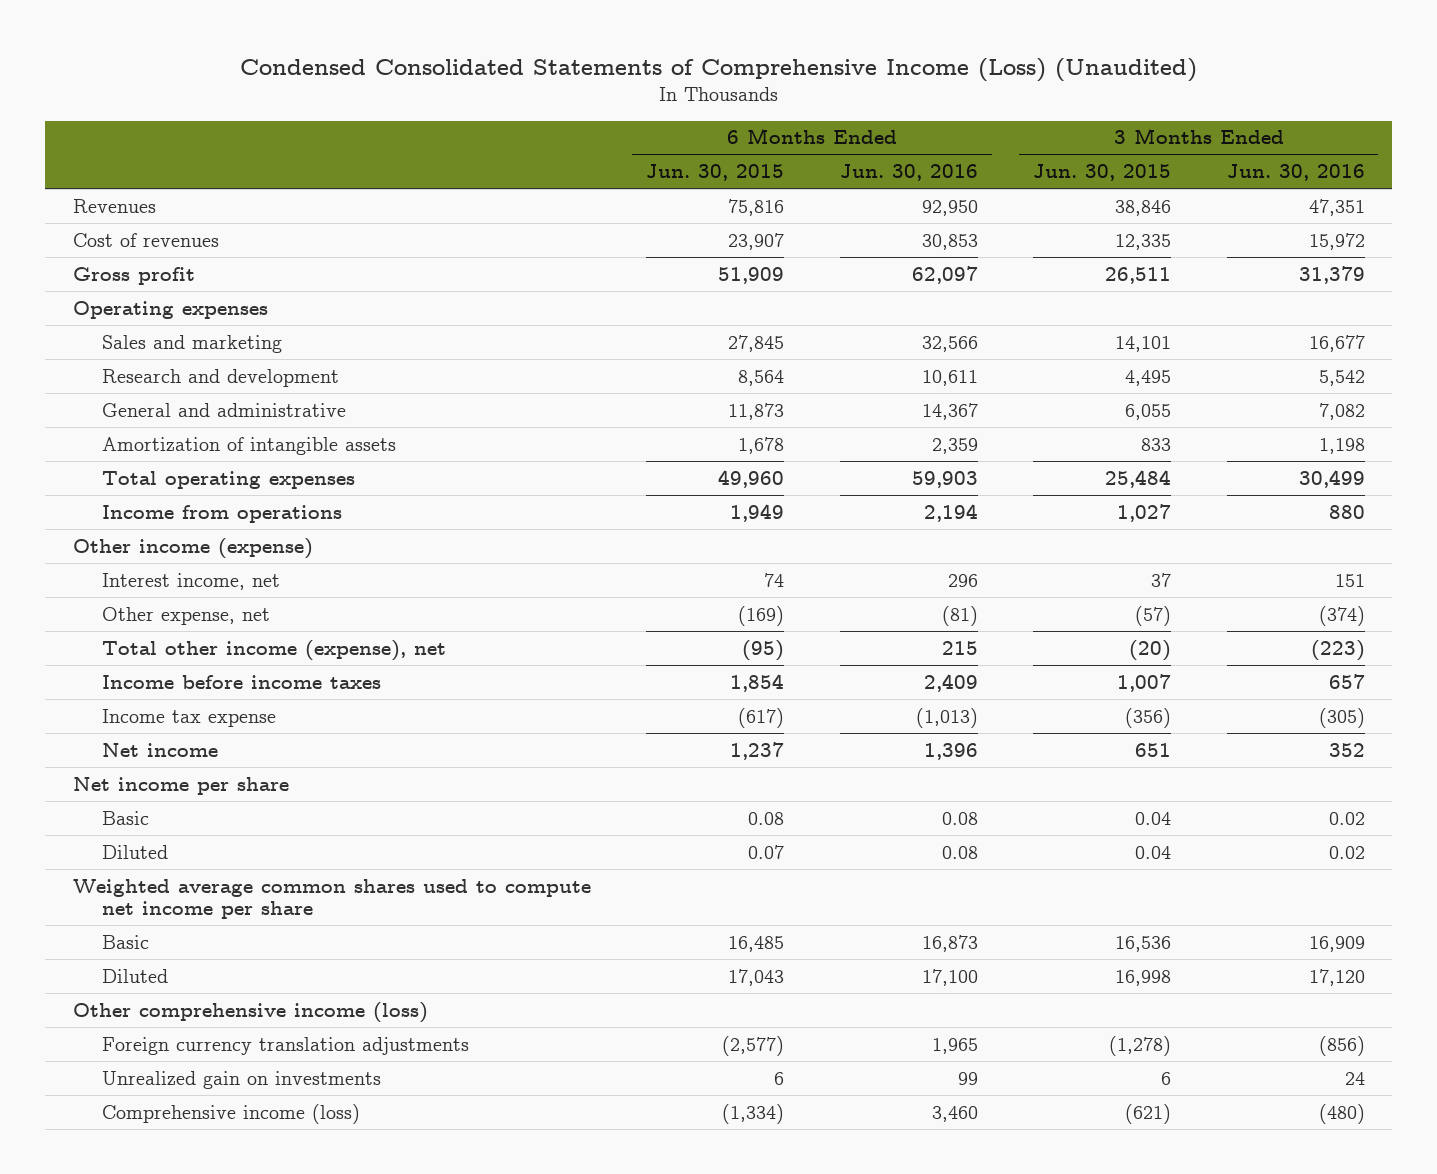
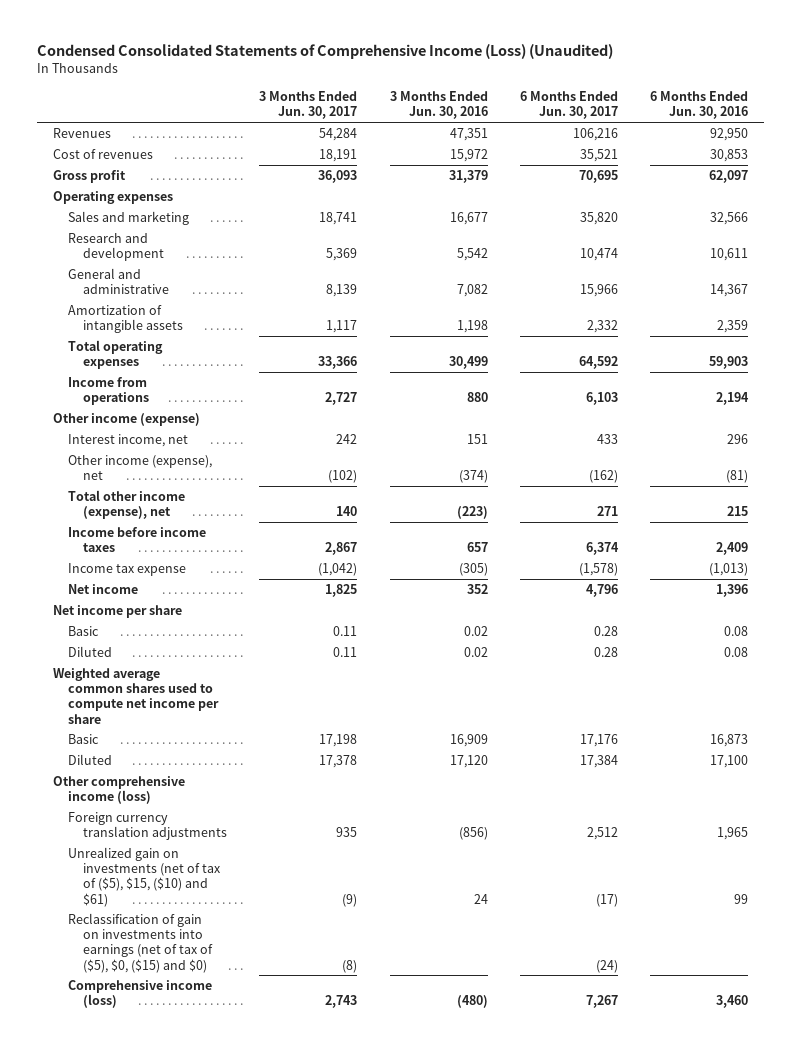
[646,164,785,182] Jun. 30, 2015 -> none
[1033,164,1172,182] Jun. 30, 2015 -> none
none -> [259,91,358,120] 3 Months Ended Jun. 30, 2017
none -> [520,91,619,120] 6 Months Ended Jun. 30, 2017
[102,606,271,625] Other expense, net -> [68,455,213,481] Other income (expense), net
[102,1070,382,1089] Unrealized gain on investments -> [68,847,222,907] Unrealized gain on investments (net of tax of ($5), $15, ($10) and $61)
none -> [68,913,214,973] Reclassification of gain on investments into earnings (net of tax of ($5), $0, ($15) and $0)

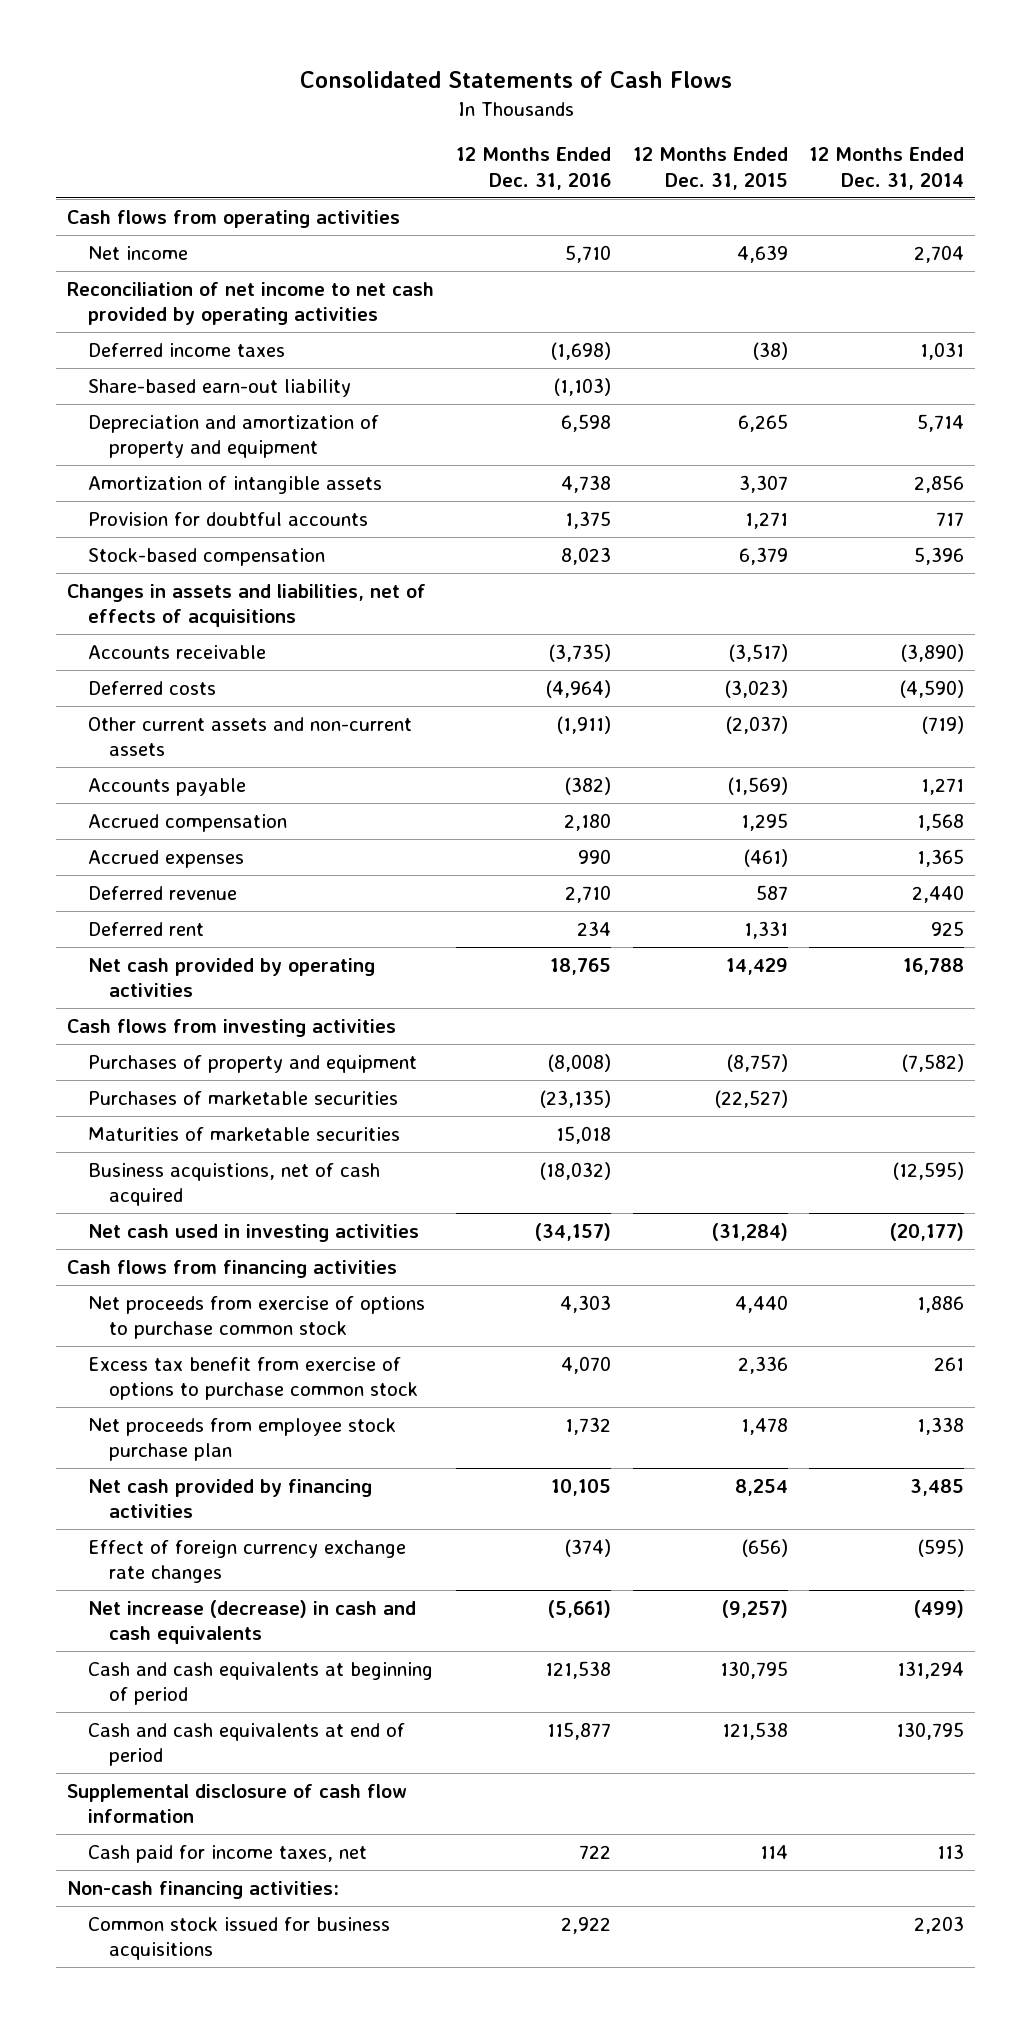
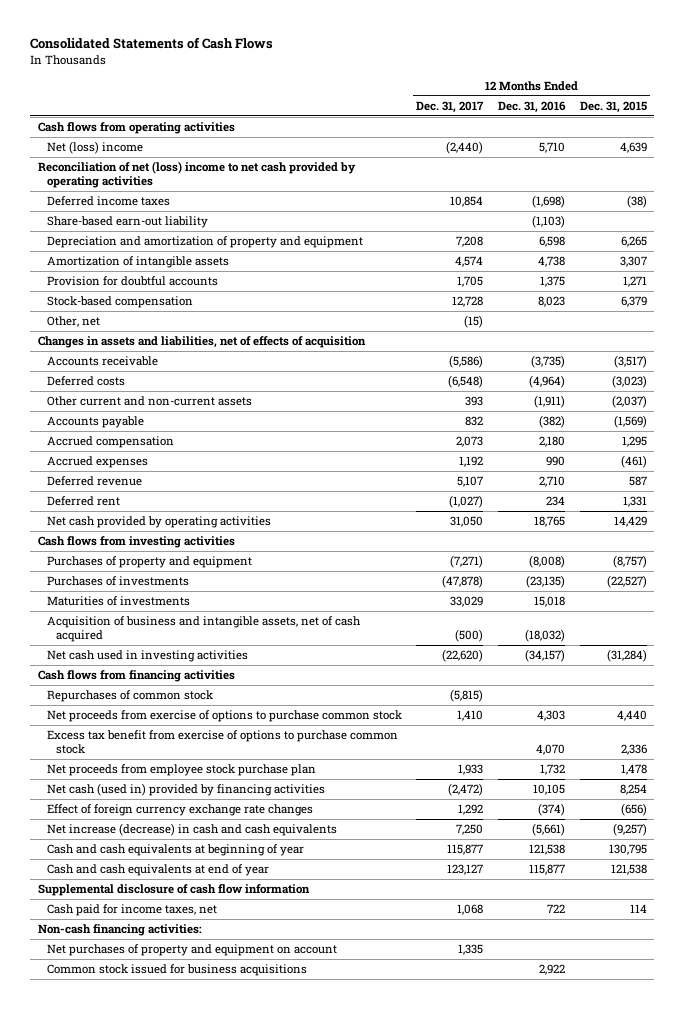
[809,147,965,191] 12 Months Ended Dec. 31, 2014 -> none
none -> [416,100,485,113] Dec. 31, 2017
[87,245,188,260] Net income -> [46,141,143,155] Net (loss) income
[66,281,434,326] Reconciliation of net income to net cash provided by operating activities -> [37,161,356,188] Reconciliation of net (loss) income to net cash provided by operating activities
none -> [46,316,100,328] Other, net
[66,583,426,628] Changes in assets and liabilities, net of effects of acquisitions -> [37,336,366,349] Changes in assets and liabilities, net of effects of acquisition
[87,716,412,757] Other current assets and non-current assets -> [46,396,252,407] Other current and non-current assets
[87,1090,398,1105] Purchases of marketable securities -> [46,576,189,587] Purchases of investments
[87,1126,400,1141] Maturities of marketable securities -> [46,596,190,607] Maturities of investments
[87,1162,380,1207] Business acquistions, net of cash acquired -> [46,616,361,642] Acquisition of business and intangible assets, net of cash acquired
none -> [46,690,213,703] Repurchases of common stock
[87,1478,372,1519] Net cash provided by financing activities -> [46,783,325,797] Net cash (used in) provided by financing activities
[87,1661,433,1706] Cash and cash equivalents at beginning of period -> [46,844,304,857] Cash and cash equivalents at beginning of year
[87,1722,405,1767] Cash and cash equivalents at end of period -> [46,864,269,877] Cash and cash equivalents at end of year
none -> [46,944,337,957] Net purchases of property and equipment on account

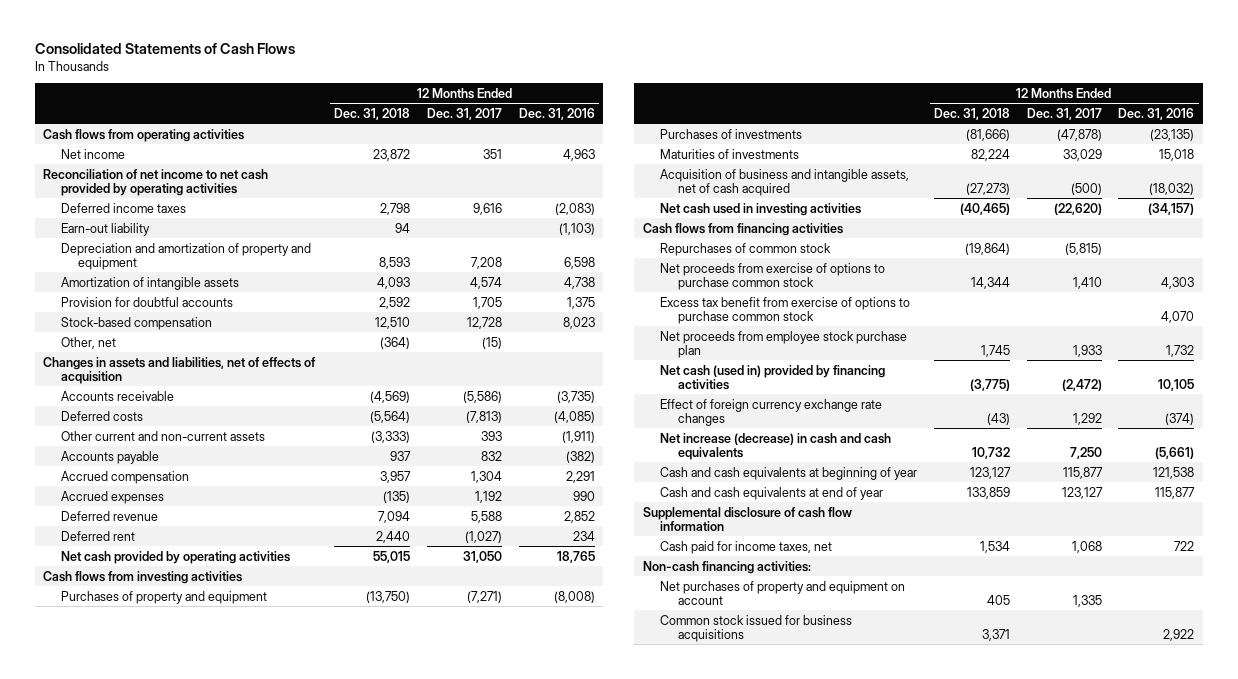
[579,100,647,113] Dec. 31, 2015 -> none
none -> [334,107,411,120] Dec. 31, 2018
[46,141,143,155] Net (loss) income -> [60,148,125,159] Net income
[446,141,484,155] (2,440) -> [483,148,503,159] 351
[539,142,566,154] 5,710 -> [562,148,595,161] 4,963
[37,161,356,188] Reconciliation of net (loss) income to net cash provided by operating activities -> [43,168,269,196] Reconciliation of net income to net cash provided by operating activities
[450,196,484,208] 10,854 -> [473,202,503,215] 9,616
[532,195,566,209] (1,698) -> [554,202,595,215] (2,083)
[46,216,208,229] Share-based earn-out liability -> [60,222,150,236] Earn-out liability
[448,375,484,389] (6,548) -> [466,410,503,423] (7,813)
[529,375,566,389] (4,964) -> [553,410,595,423] (4,085)
[456,436,484,448] 2,073 -> [471,470,503,483] 1,304
[539,436,566,448] 2,180 -> [565,470,595,483] 2,291
[457,476,484,488] 5,107 -> [471,510,503,523] 5,588
[539,476,566,488] 2,710 -> [563,510,595,523] 2,852

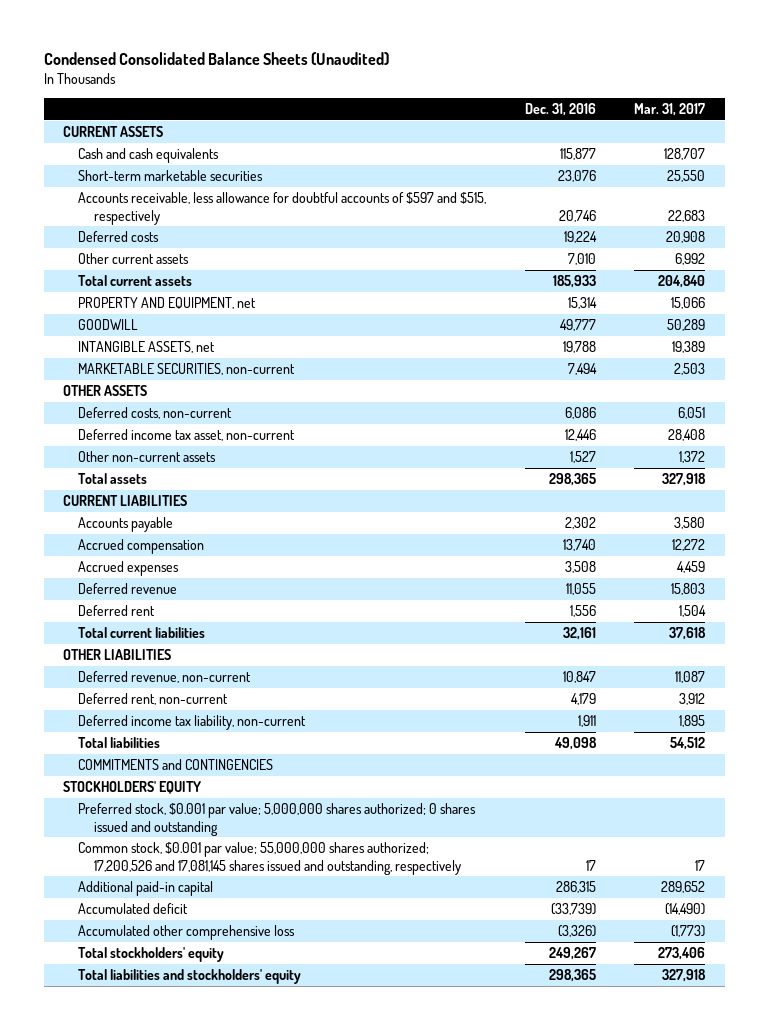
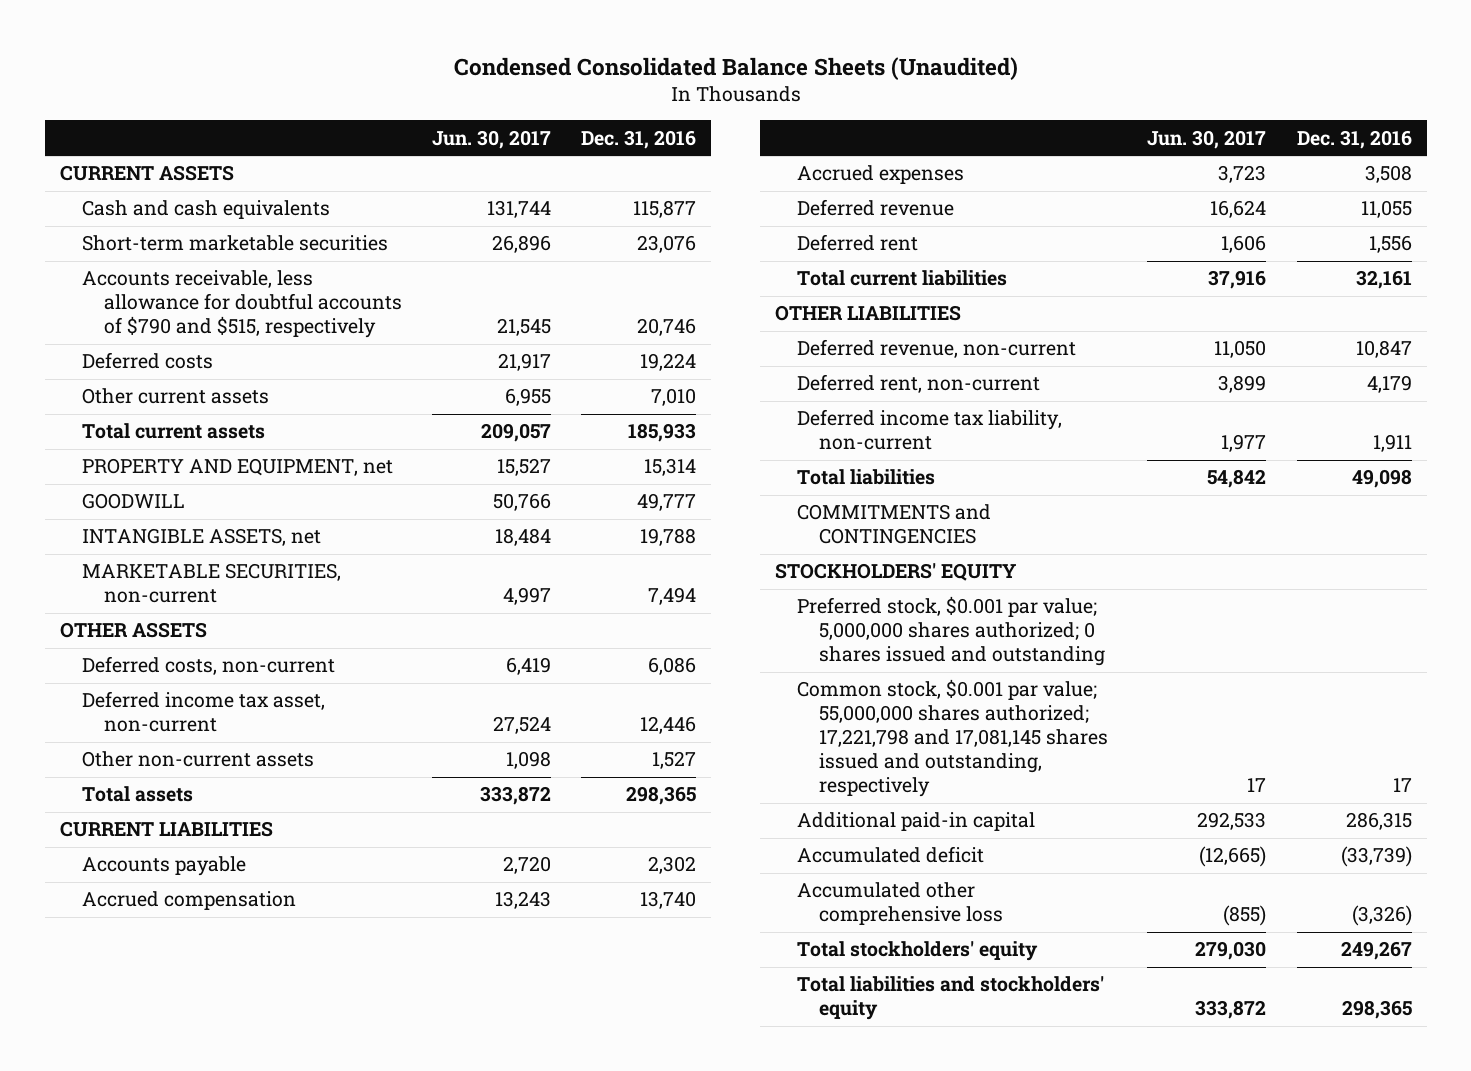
[634,102,706,116] Mar. 31, 2017 -> none
none -> [432,129,552,149] Jun. 30, 2017
[78,191,487,225] Accounts receivable, less allowance for doubtful accounts of $597 and $515, respectively -> [81,270,403,339] Accounts receivable, less allowance for doubtful accounts of $790 and $515, respectively
[78,841,461,875] Common stock, $0.001 par value; 55,000,000 shares authorized; 17,200,526 and 17,081,145 shares issued and outstanding, respectively -> [797,679,1109,798] Common stock, $0.001 par value; 55,000,000 shares authorized; 17,221,798 and 17,081,145 shares issued and outstanding, respectively

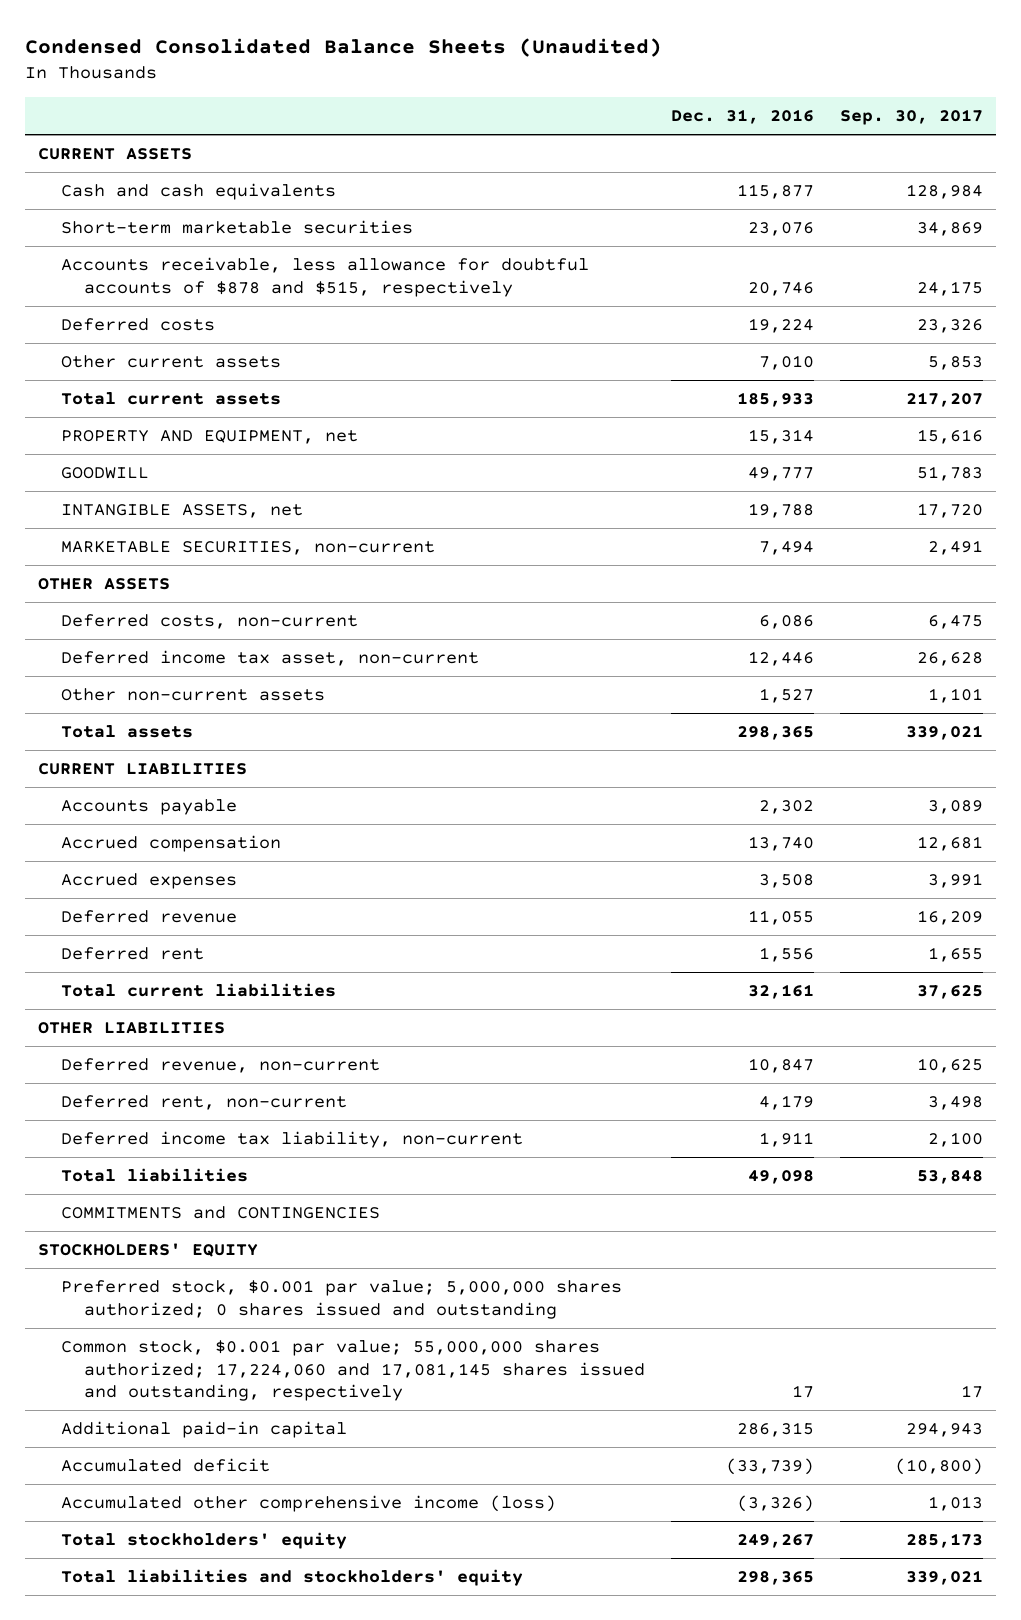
[432,129,552,149] Jun. 30, 2017 -> none
none -> [840,108,984,125] Sep. 30, 2017
[81,270,403,339] Accounts receivable, less allowance for doubtful accounts of $790 and $515, respectively -> [60,257,589,297] Accounts receivable, less allowance for doubtful accounts of $878 and $515, respectively
[797,679,1109,798] Common stock, $0.001 par value; 55,000,000 shares authorized; 17,221,798 and 17,081,145 shares issued and outstanding, respectively -> [60,1340,646,1402] Common stock, $0.001 par value; 55,000,000 shares authorized; 17,224,060 and 17,081,145 shares issued and outstanding, respectively
[797,882,1004,926] Accumulated other comprehensive loss -> [60,1495,556,1513] Accumulated other comprehensive income (loss)

